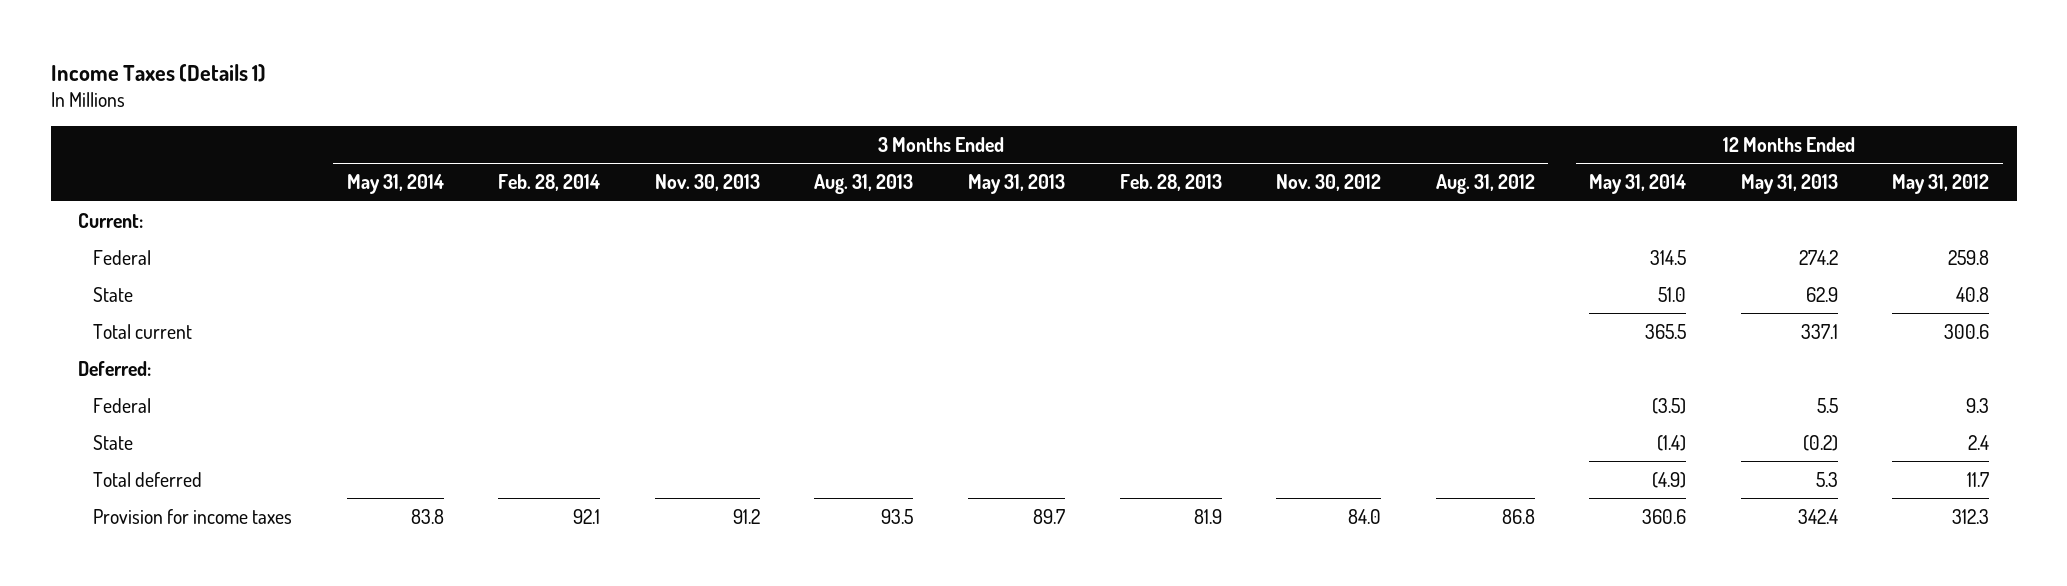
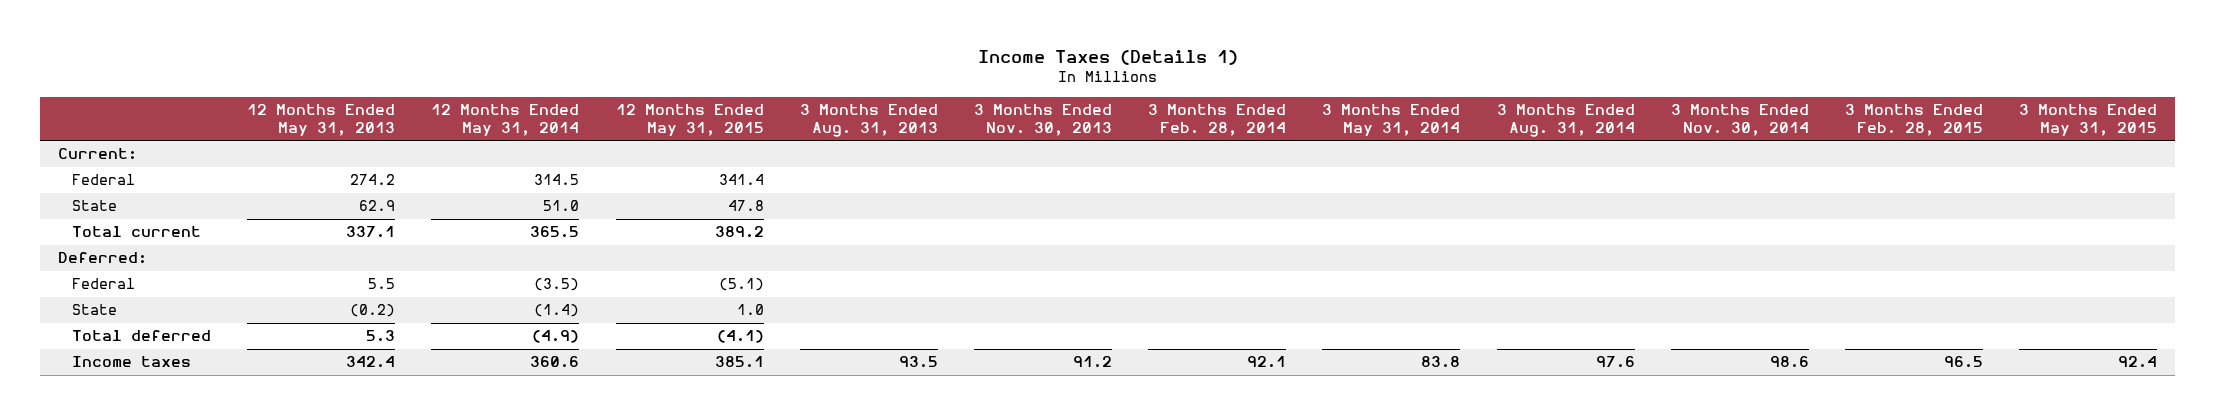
[967,174,1065,195] May 31, 2013 -> none
[1119,174,1222,192] Feb. 28, 2013 -> none
[1276,174,1382,192] Nov. 30, 2012 -> none
[1435,174,1535,195] Aug. 31, 2012 -> none
[1892,174,1990,195] May 31, 2012 -> none
none -> [615,104,764,137] 12 Months Ended May 31, 2015
none -> [1496,104,1635,138] 3 Months Ended Aug. 31, 2014
none -> [1670,104,1809,137] 3 Months Ended Nov. 30, 2014
none -> [1844,104,1983,137] 3 Months Ended Feb. 28, 2015
none -> [2019,104,2158,137] 3 Months Ended May 31, 2015
[93,508,293,524] Provision for income taxes -> [72,356,192,368] Income taxes

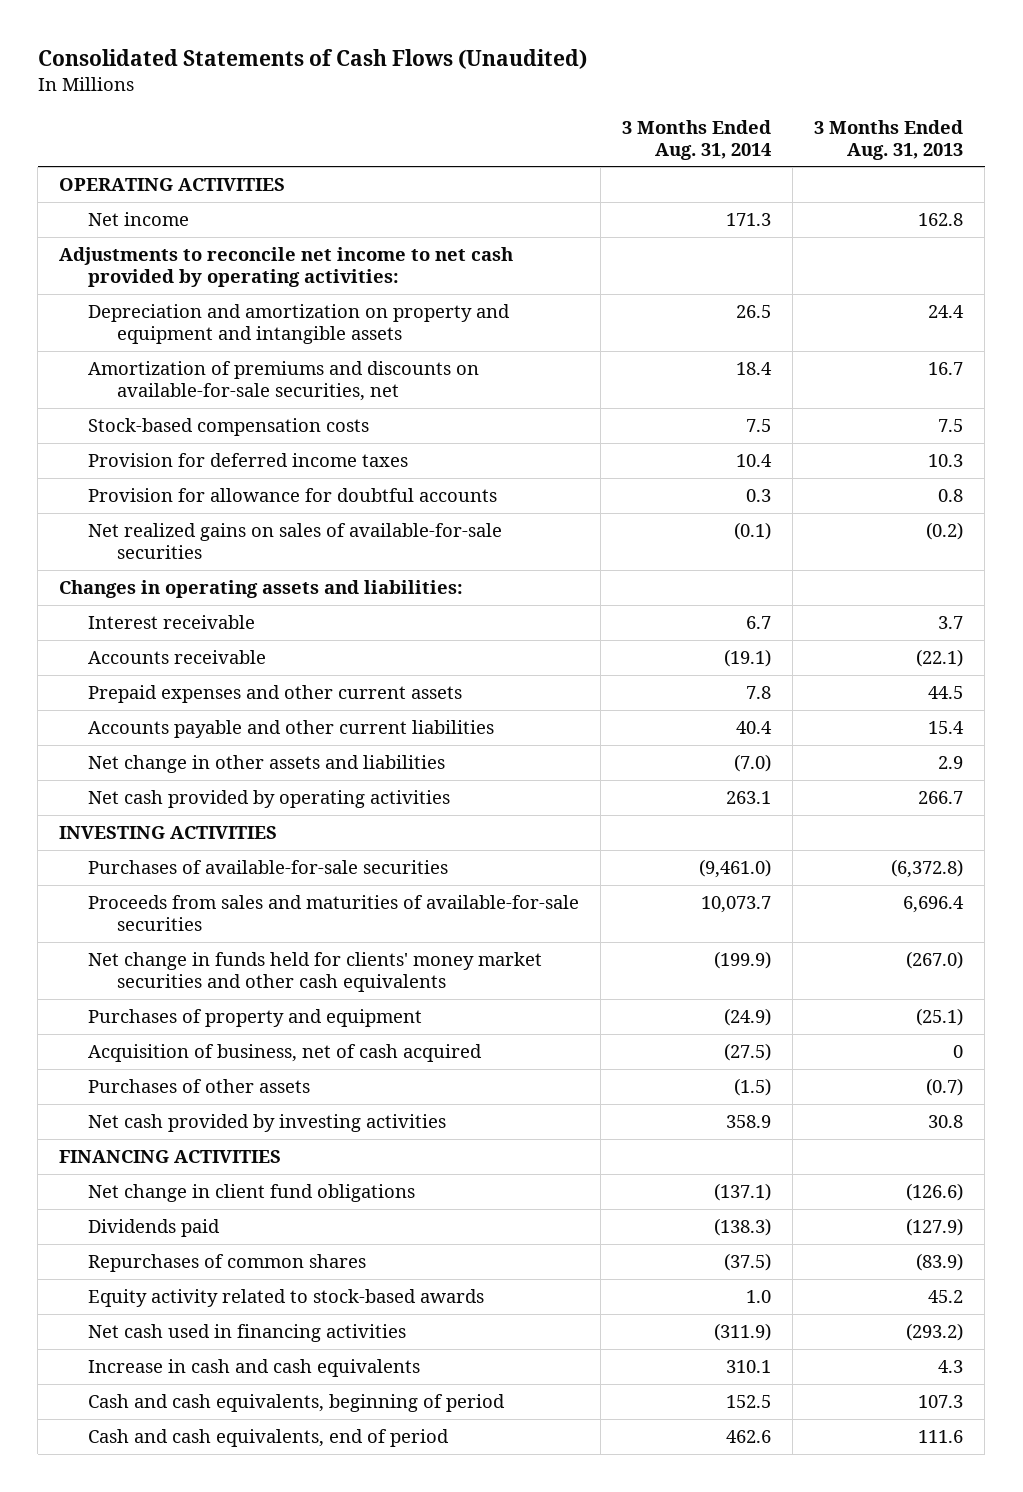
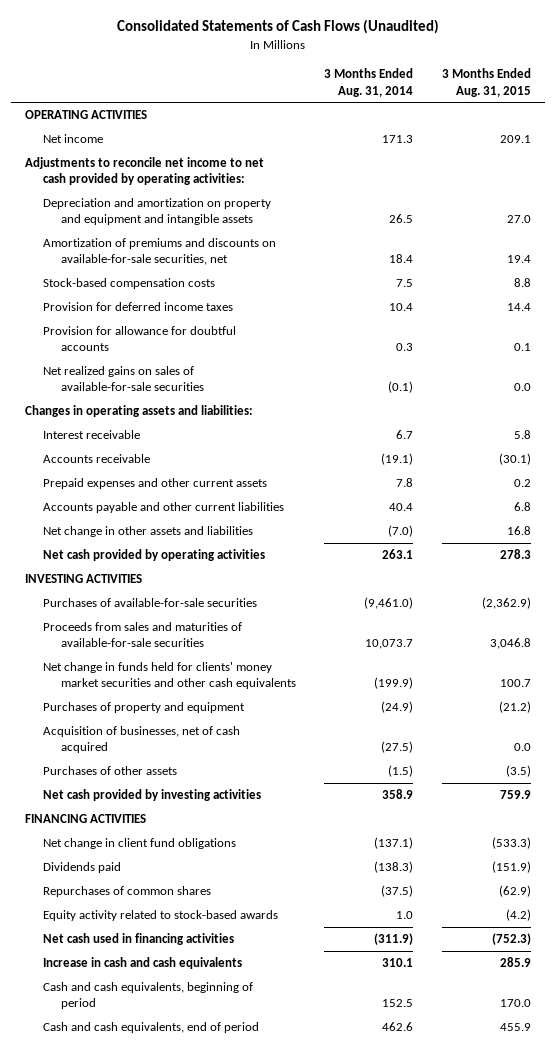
[814,119,964,160] 3 Months Ended Aug. 31, 2013 -> none
none -> [441,68,531,97] 3 Months Ended Aug. 31, 2015
[88,1044,483,1063] Acquisition of business, net of cash acquired -> [43,726,241,754] Acquisition of businesses, net of cash acquired

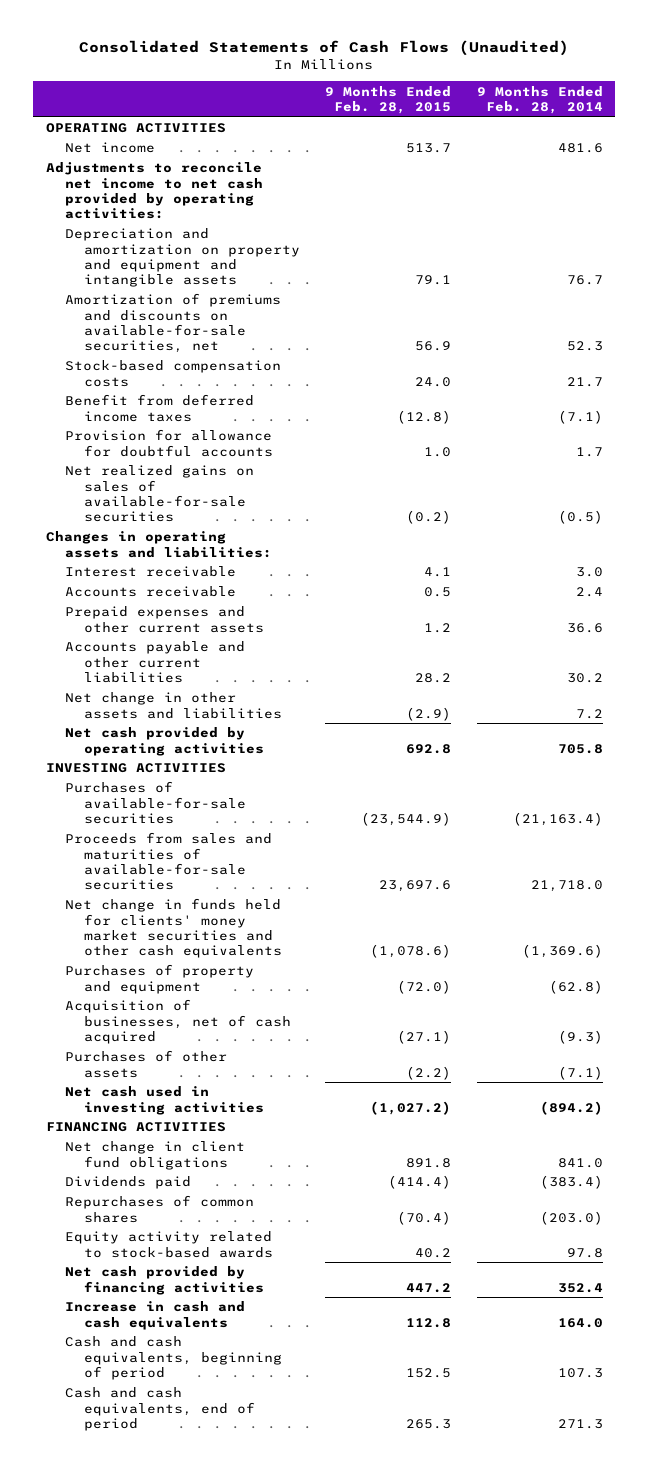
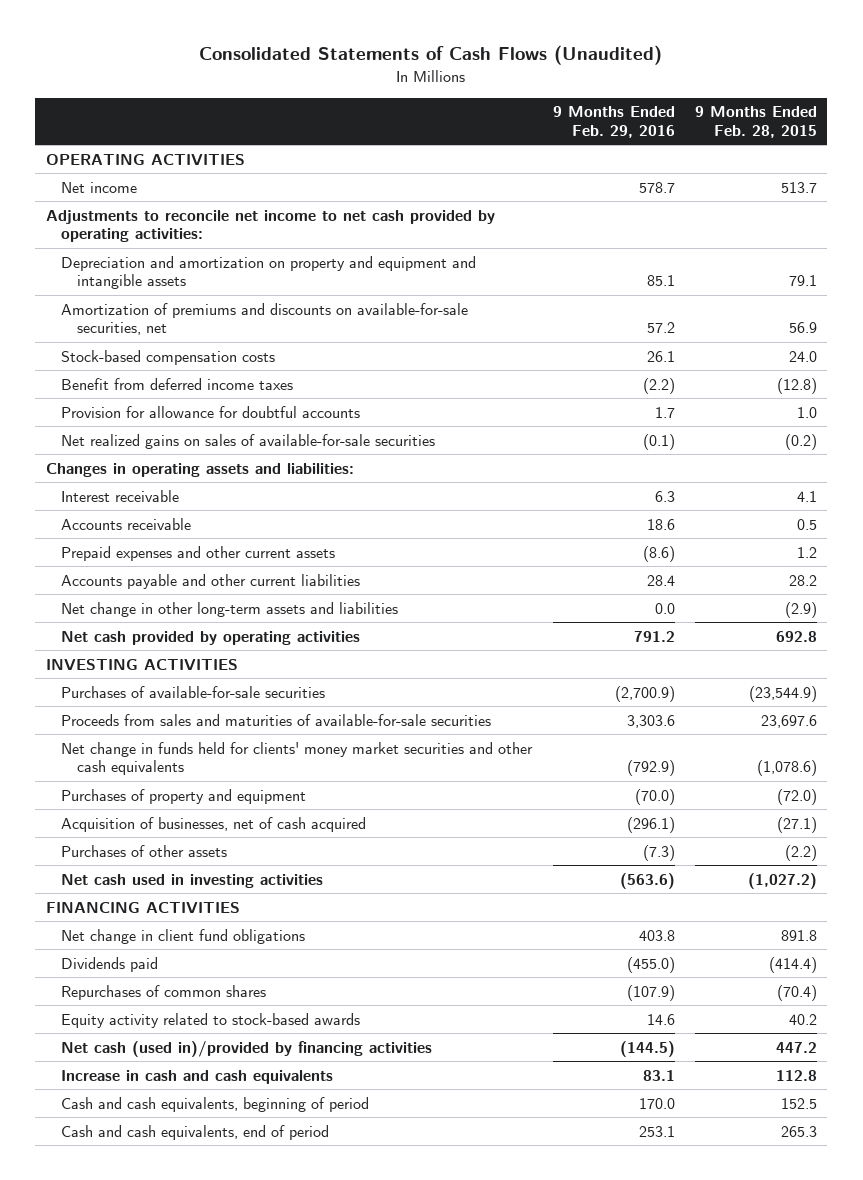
[476,85,603,114] 9 Months Ended Feb. 28, 2014 -> none
none -> [552,106,675,138] 9 Months Ended Feb. 29, 2016
[64,692,282,719] Net change in other assets and liabilities -> [61,601,399,617] Net change in other long-term assets and liabilities
[64,1266,264,1295] Net cash provided by financing activities -> [61,1040,433,1057] Net cash (used in)/provided by financing activities

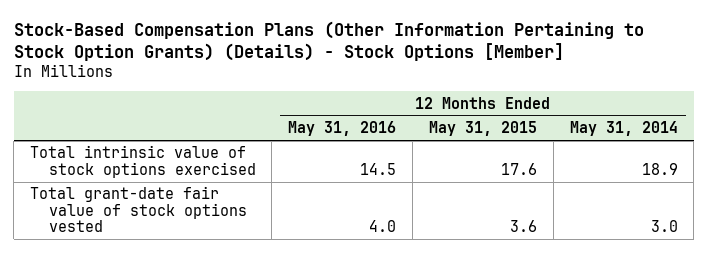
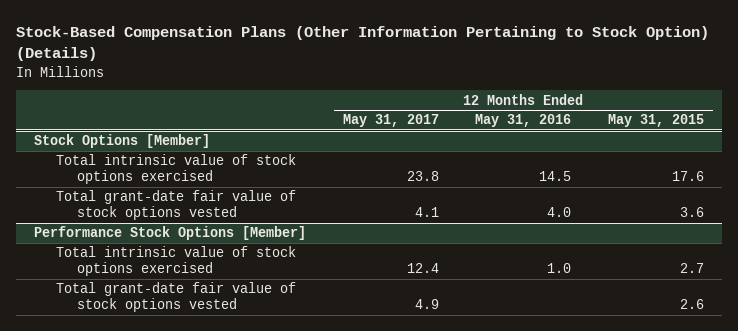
[13,20,644,61] Stock-Based Compensation Plans (Other Information Pertaining to Stock Option Grants) (Details) - Stock Options [Member] -> [16,26,710,62] Stock-Based Compensation Plans (Other Information Pertaining to Stock Option) (Details)
[569,121,678,137] May 31, 2014 -> none
none -> [342,114,439,128] May 31, 2017
none -> [34,134,211,149] Stock Options [Member]
none -> [34,226,307,241] Performance Stock Options [Member]
none -> [55,246,296,277] Total intrinsic value of stock options exercised
none -> [55,282,296,313] Total grant-date fair value of stock options vested

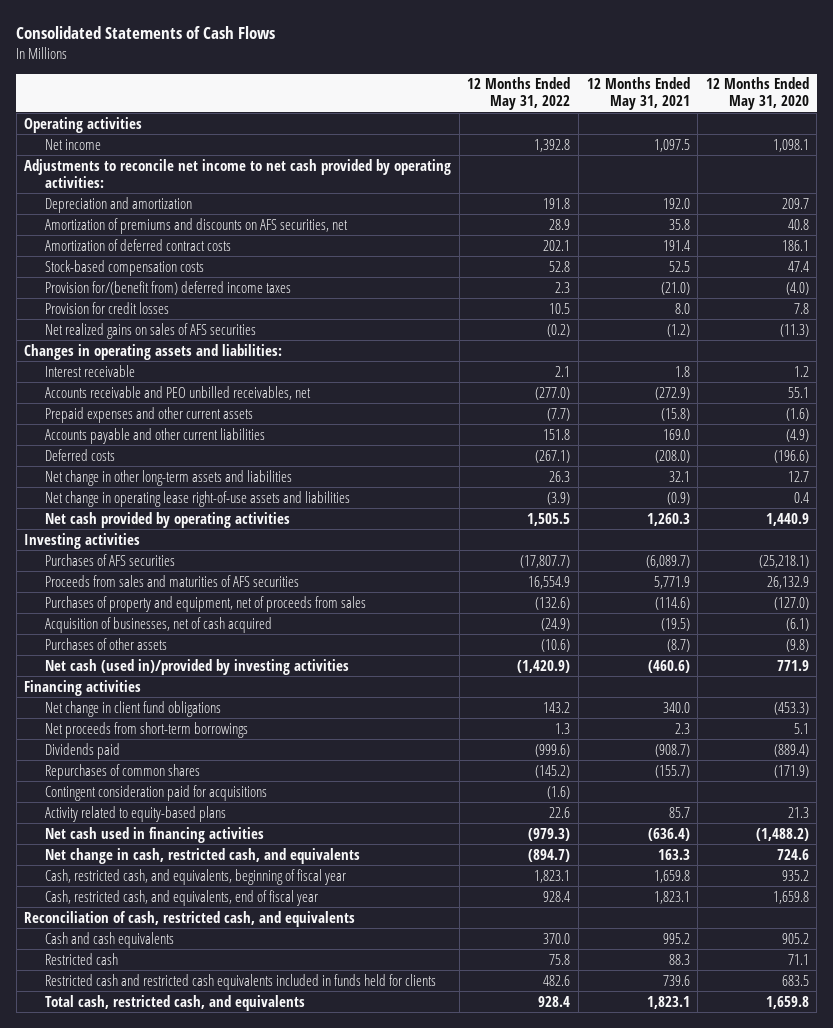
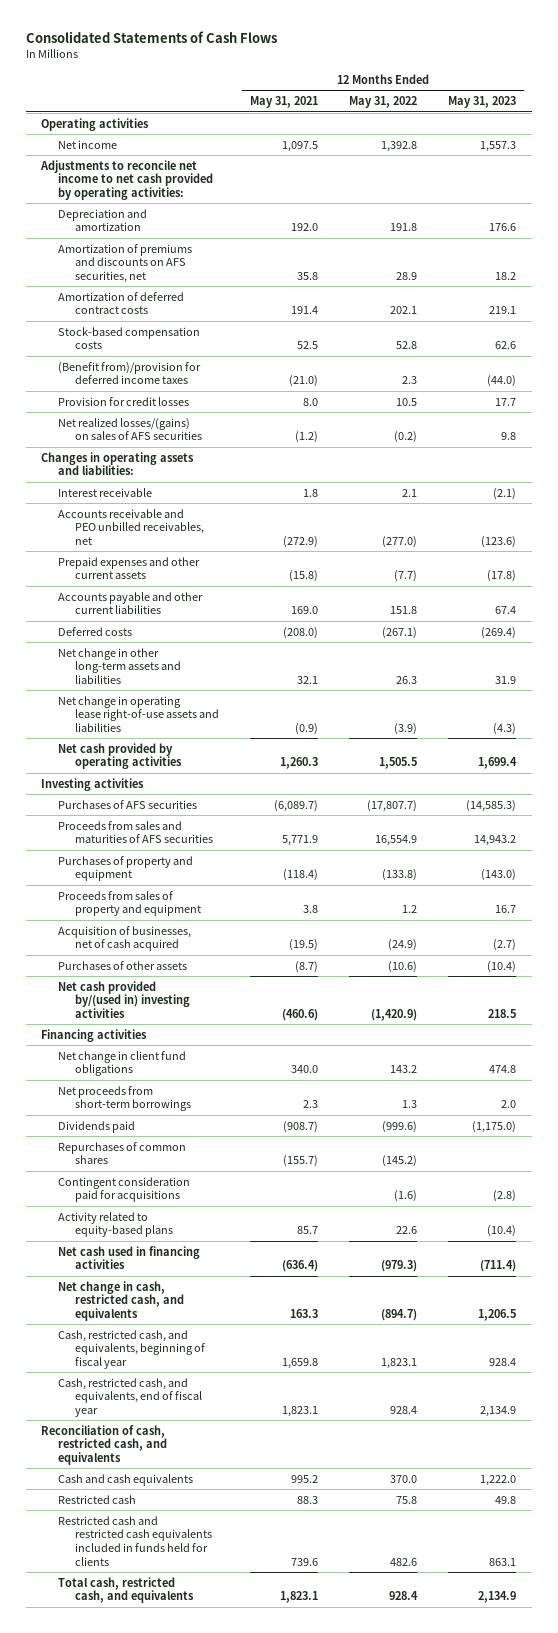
[705,77,809,111] 12 Months Ended May 31, 2020 -> none
none -> [448,96,517,109] May 31, 2023
[44,280,291,295] Provision for/(benefit from) deferred income taxes -> [58,361,202,385] (Benefit from)/provision for deferred income taxes
[44,322,256,339] Net realized gains on sales of AFS securities -> [58,417,203,441] Net realized losses/(gains) on sales of AFS securities
[44,595,366,612] Purchases of property and equipment, net of proceeds from sales -> [58,855,194,882] Purchases of property and equipment
[535,596,571,610] (132.6) -> [382,869,418,882] (133.8)
[654,596,690,610] (114.6) -> [283,869,319,882] (118.4)
none -> [58,890,202,917] Proceeds from sales of property and equipment
[44,658,349,675] Net cash (used in)/provided by investing activities -> [58,980,191,1018] Net cash provided by/(used in) investing activities

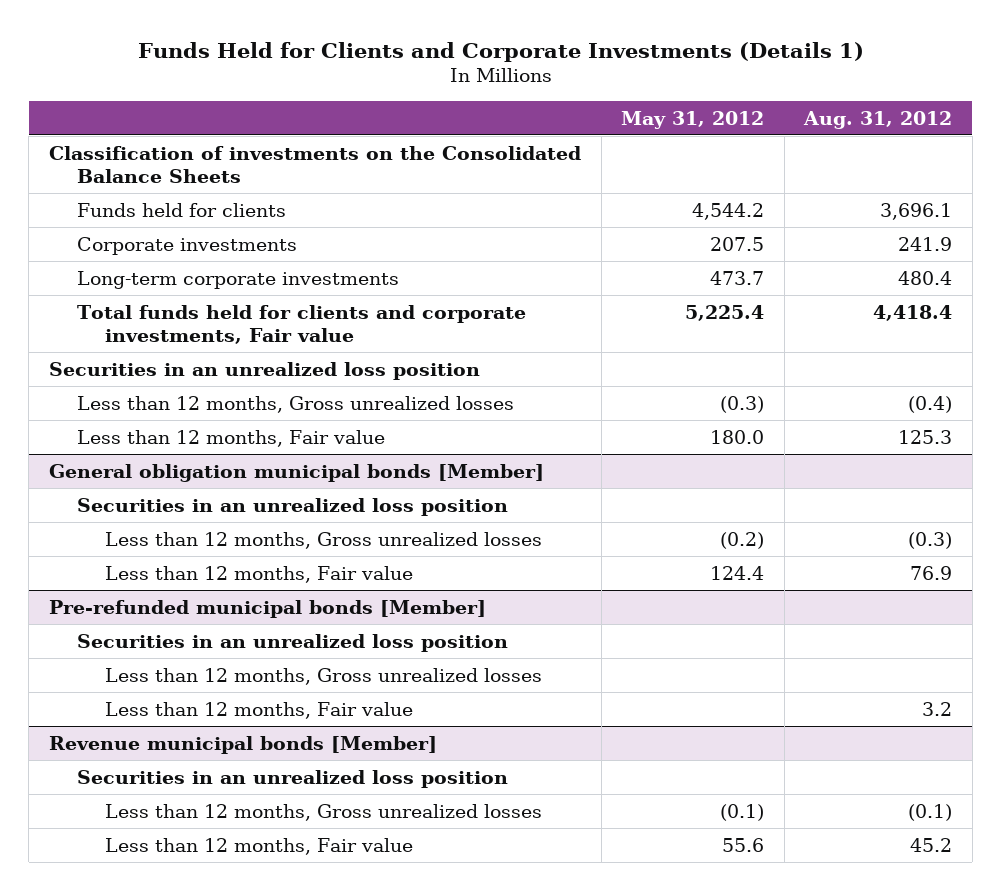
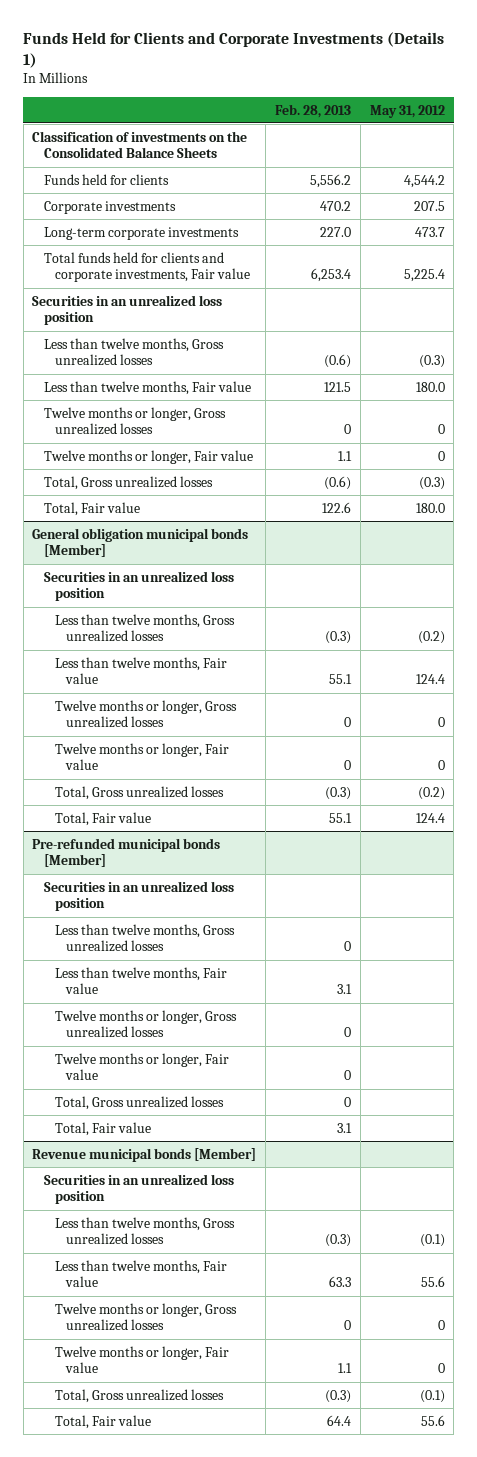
[803,110,953,129] Aug. 31, 2012 -> none
none -> [275,103,352,118] Feb. 28, 2013
[76,395,514,413] Less than 12 months, Gross unrealized losses -> [43,337,224,367] Less than twelve months, Gross unrealized losses
[76,429,385,447] Less than 12 months, Fair value -> [43,380,251,395] Less than twelve months, Fair value
none -> [43,406,226,436] Twelve months or longer, Gross unrealized losses
none -> [43,449,253,464] Twelve months or longer, Fair value
none -> [43,475,213,490] Total, Gross unrealized losses
none -> [43,501,140,516] Total, Fair value
[104,531,542,549] Less than 12 months, Gross unrealized losses -> [55,613,236,643] Less than twelve months, Gross unrealized losses
[104,565,413,583] Less than 12 months, Fair value -> [55,656,228,685] Less than twelve months, Fair value
none -> [55,699,238,729] Twelve months or longer, Gross unrealized losses
none -> [55,742,230,771] Twelve months or longer, Fair value
none -> [55,785,225,800] Total, Gross unrealized losses
none -> [55,811,152,826] Total, Fair value
[104,667,542,685] Less than 12 months, Gross unrealized losses -> [55,923,236,953] Less than twelve months, Gross unrealized losses
[104,701,413,719] Less than 12 months, Fair value -> [55,966,228,995] Less than twelve months, Fair value
none -> [55,1009,238,1039] Twelve months or longer, Gross unrealized losses
none -> [55,1052,230,1081] Twelve months or longer, Fair value
none -> [55,1095,225,1110] Total, Gross unrealized losses
none -> [55,1121,152,1136] Total, Fair value
[104,803,542,821] Less than 12 months, Gross unrealized losses -> [55,1216,236,1246] Less than twelve months, Gross unrealized losses
[104,837,413,855] Less than 12 months, Fair value -> [55,1259,228,1288] Less than twelve months, Fair value
none -> [55,1302,238,1332] Twelve months or longer, Gross unrealized losses
none -> [55,1345,230,1374] Twelve months or longer, Fair value
none -> [55,1388,225,1403] Total, Gross unrealized losses
none -> [55,1414,152,1429] Total, Fair value

